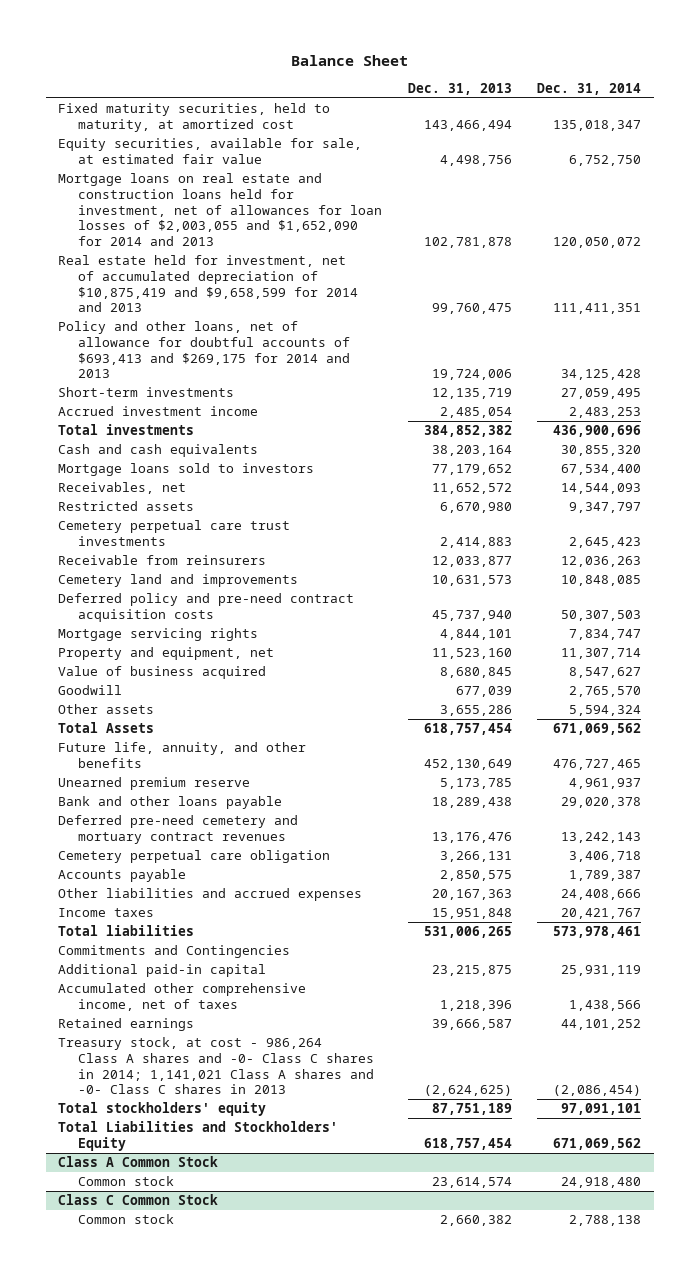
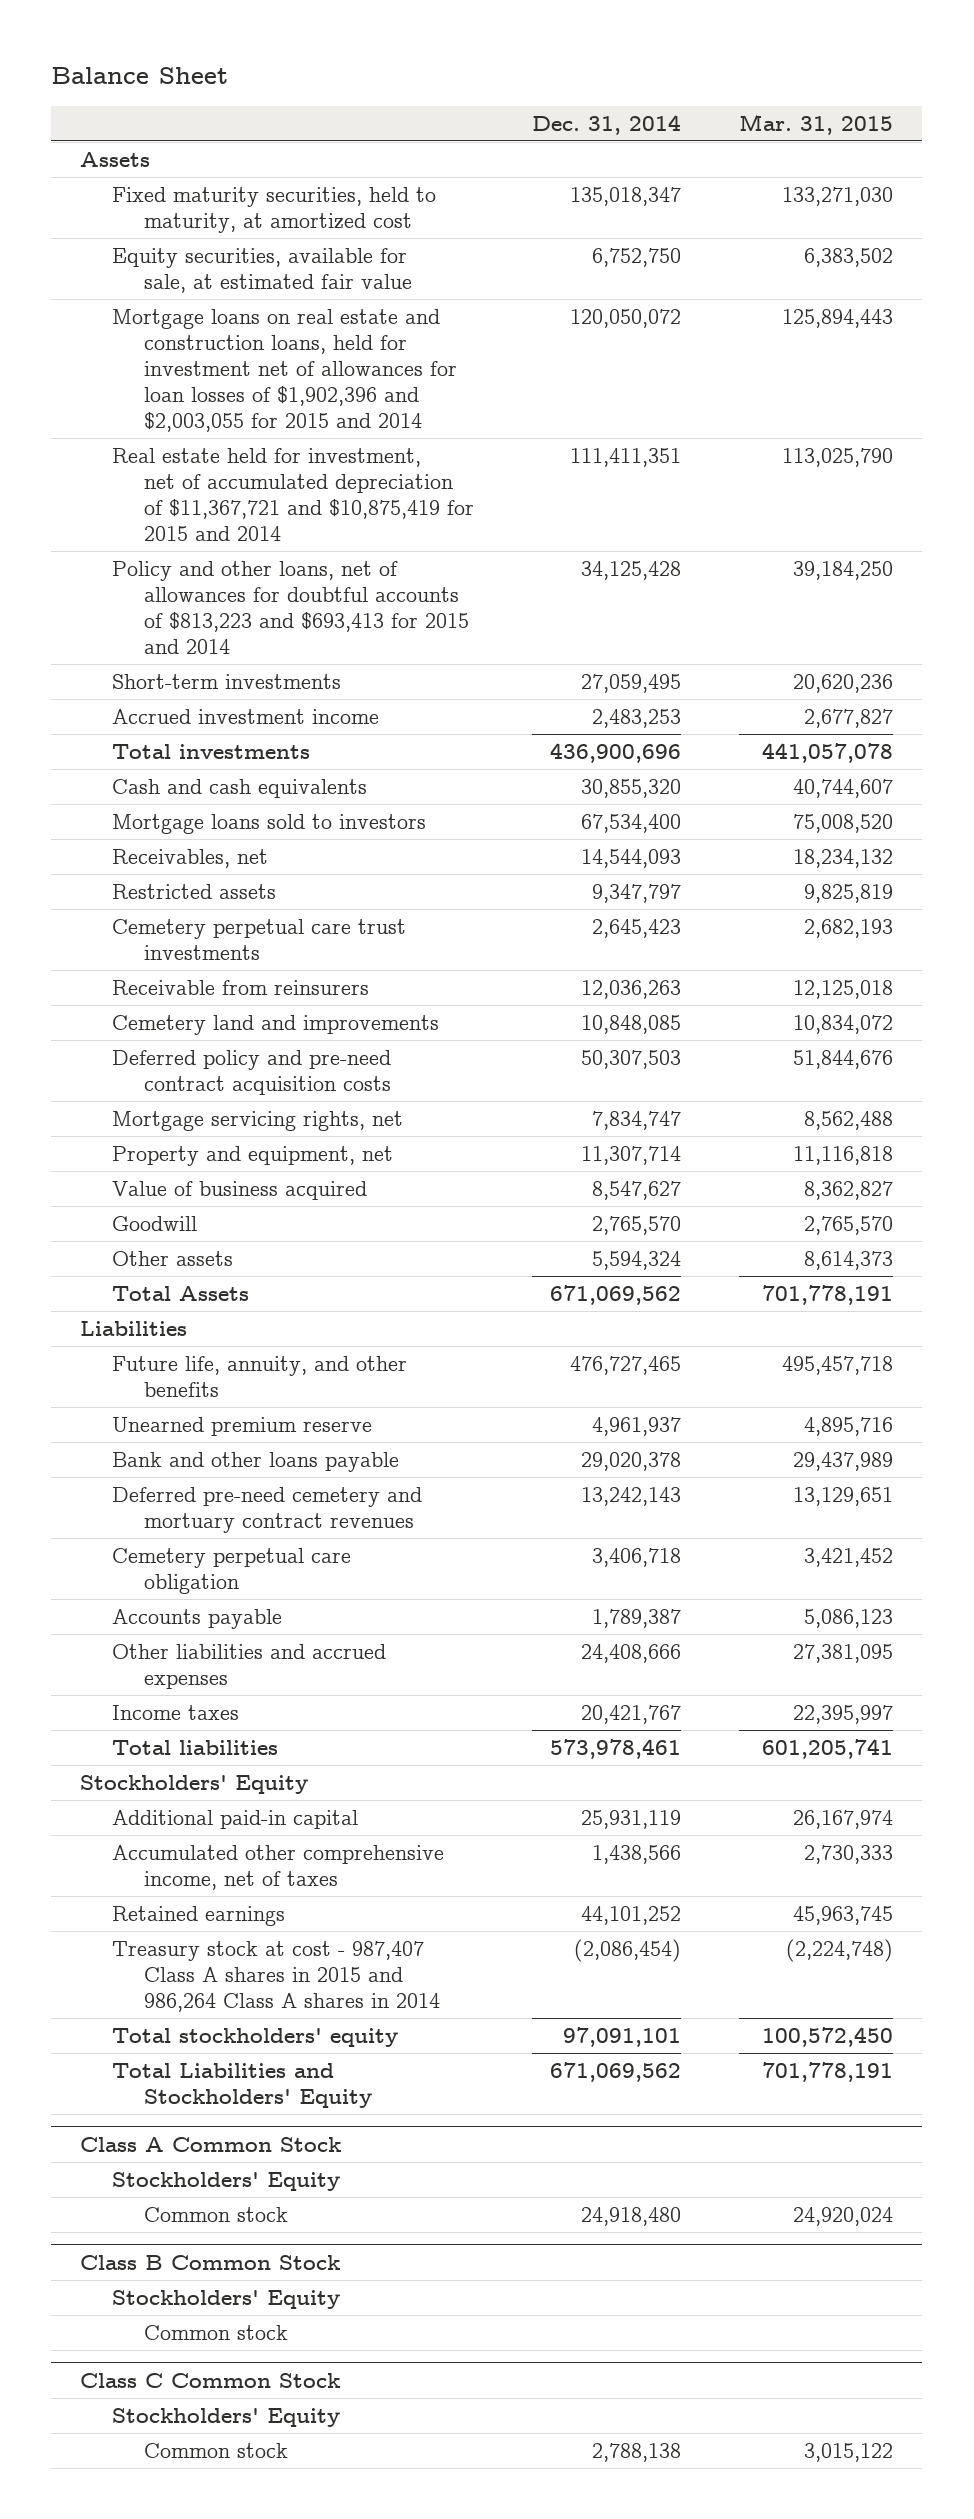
[407,83,512,96] Dec. 31, 2013 -> none
none -> [739,113,894,135] Mar. 31, 2015
none -> [80,151,151,167] Assets
[58,173,383,247] Mortgage loans on real estate and construction loans held for investment, net of allowances for loan losses of $2,003,055 and $1,652,090 for 2014 and 2013 -> [111,308,457,432] Mortgage loans on real estate and construction loans, held for investment net of allowances for loan losses of $1,902,396 and $2,003,055 for 2015 and 2014
[58,255,359,313] Real estate held for investment, net of accumulated depreciation of $10,875,419 and $9,658,599 for 2014 and 2013 -> [111,447,474,541] Real estate held for investment, net of accumulated depreciation of $11,367,721 and $10,875,419 for 2015 and 2014
[58,321,351,379] Policy and other loans, net of allowance for doubtful accounts of $693,413 and $269,175 for 2014 and 2013 -> [111,560,469,654] Policy and other loans, net of allowances for doubtful accounts of $813,223 and $693,413 for 2015 and 2014
[58,628,259,642] Mortgage servicing rights -> [111,1110,403,1131] Mortgage servicing rights, net
none -> [80,1320,188,1336] Liabilities
[58,945,291,959] Commitments and Contingencies -> none
none -> [80,1774,309,1794] Stockholders' Equity
[58,1037,375,1095] Treasury stock, at cost - 986,264 Class A shares and -0- Class C shares in 2014; 1,141,021 Class A shares and -0- Class C shares in 2013 -> [111,1940,440,2012] Treasury stock at cost - 987,407 Class A shares in 2015 and 986,264 Class A shares in 2014
none -> [111,2171,340,2191] Stockholders' Equity
none -> [80,2254,342,2270] Class B Common Stock
none -> [111,2289,340,2309] Stockholders' Equity
none -> [143,2324,288,2340] Common stock
none -> [111,2407,340,2427] Stockholders' Equity

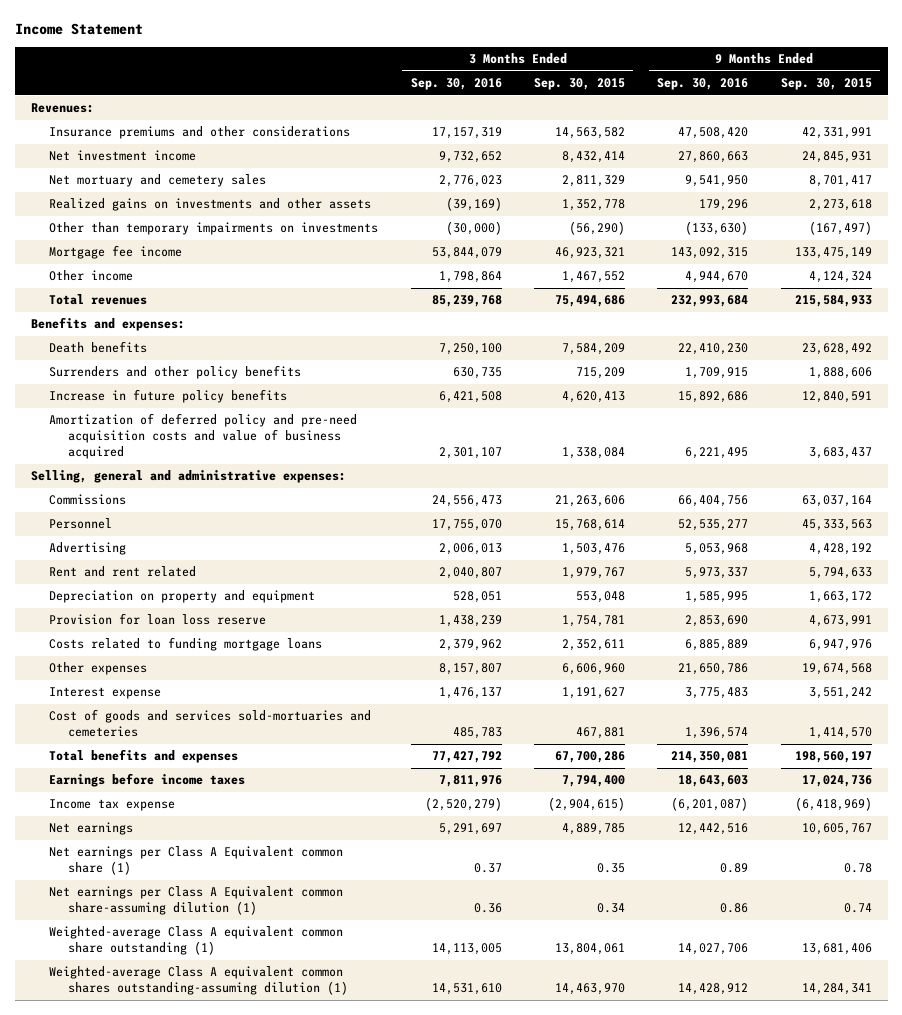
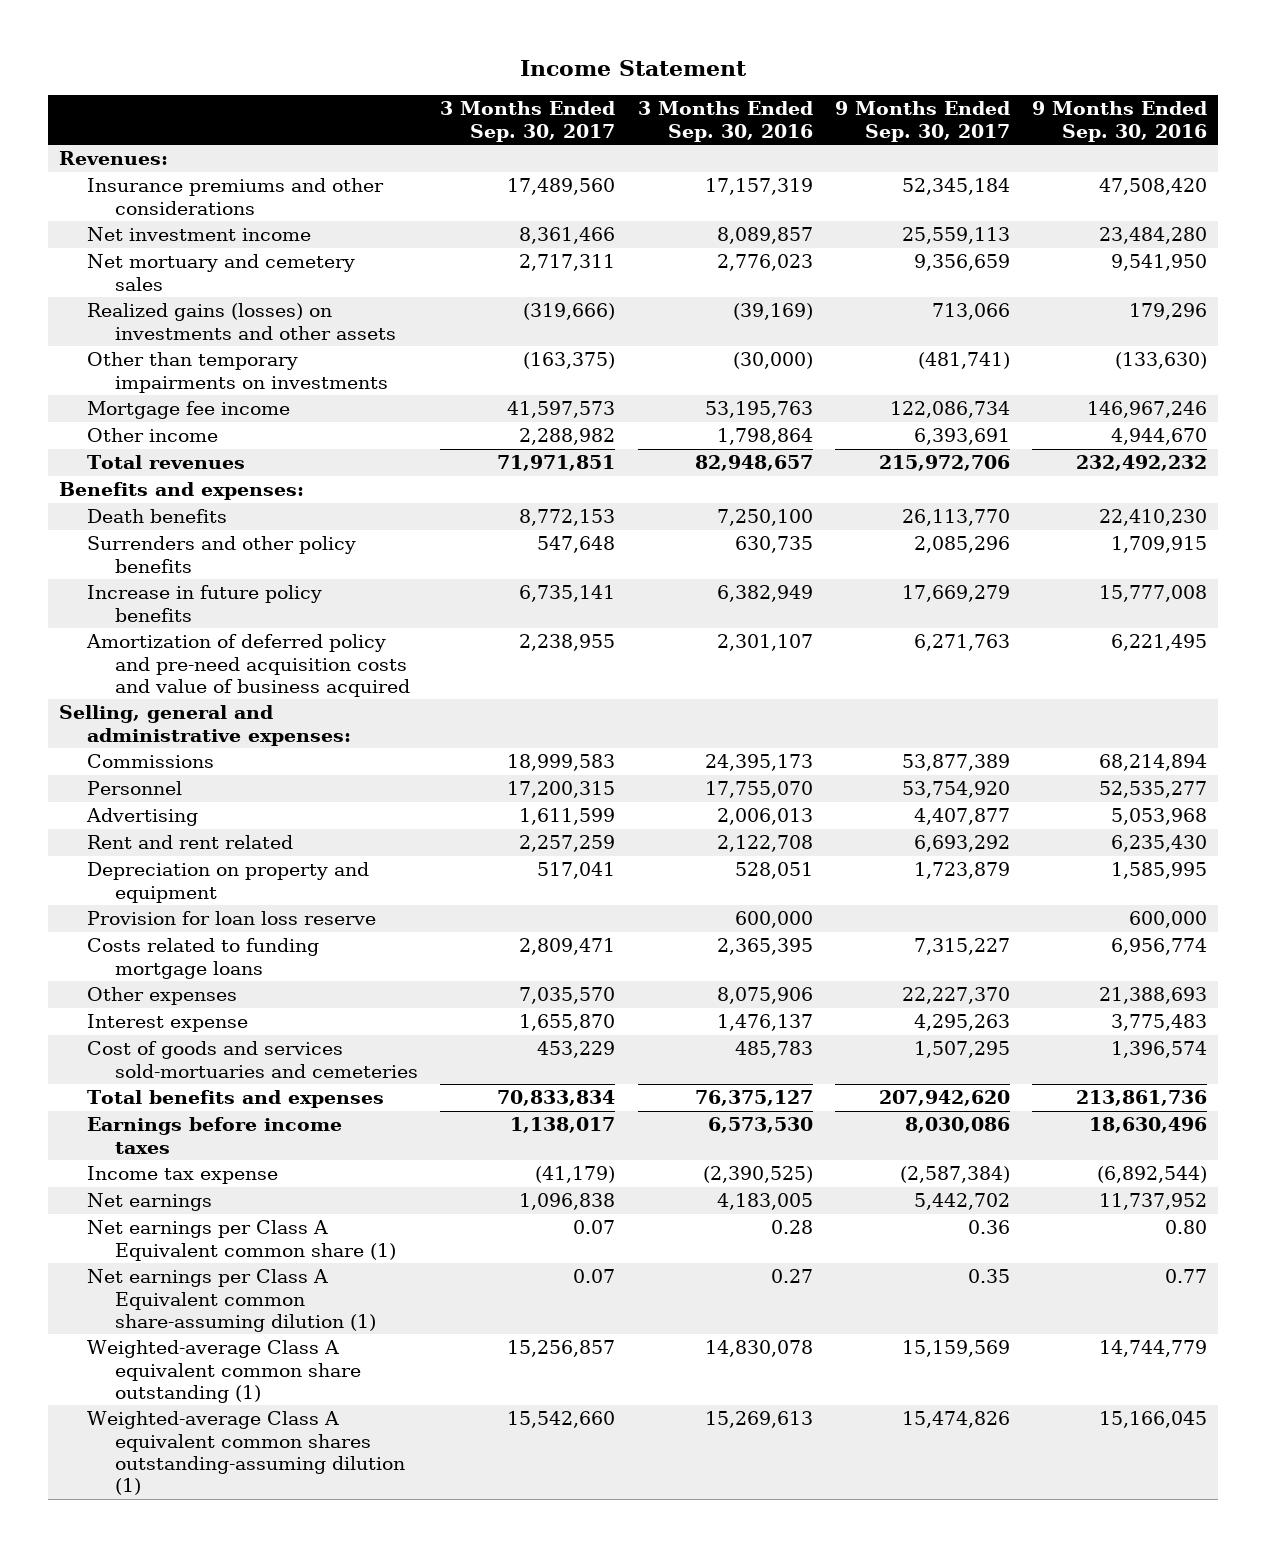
[533,78,625,91] Sep. 30, 2015 -> none
[780,78,872,91] Sep. 30, 2015 -> none
none -> [440,101,616,142] 3 Months Ended Sep. 30, 2017
none -> [834,101,1010,142] 9 Months Ended Sep. 30, 2017
[438,151,502,164] 9,732,652 -> [716,227,813,245] 8,089,857
[678,151,749,164] 27,860,663 -> [1099,227,1208,245] 23,484,280
[49,198,372,212] Realized gains on investments and other assets -> [86,303,397,340] Realized gains (losses) on investments and other assets
[431,247,502,260] 53,844,079 -> [704,401,813,419] 53,195,763
[671,247,749,260] 143,092,315 -> [1087,401,1208,419] 146,967,246
[431,295,502,308] 85,239,768 -> [694,455,813,472] 82,948,657
[671,295,749,308] 232,993,684 -> [1076,455,1208,472] 232,492,232
[438,391,502,404] 6,421,508 -> [716,585,813,603] 6,382,949
[678,391,749,404] 15,892,686 -> [1099,585,1208,603] 15,777,008
[431,495,502,508] 24,556,473 -> [704,754,813,772] 24,395,173
[678,495,749,508] 66,404,756 -> [1099,754,1208,772] 68,214,894
[438,567,502,580] 2,040,807 -> [716,835,813,853] 2,122,708
[685,567,749,580] 5,973,337 -> [1111,835,1208,853] 6,235,430
[438,615,502,628] 1,438,239 -> [734,911,813,929] 600,000
[685,615,749,628] 2,853,690 -> [1129,911,1208,929] 600,000
[438,639,502,652] 2,379,962 -> [716,938,813,956] 2,365,395
[685,639,749,652] 6,885,889 -> [1111,938,1208,956] 6,956,774
[438,663,502,676] 8,157,807 -> [716,987,813,1005] 8,075,906
[678,663,749,676] 21,650,786 -> [1099,987,1208,1005] 21,388,693
[431,751,502,764] 77,427,792 -> [694,1090,813,1107] 76,375,127
[671,751,749,764] 214,350,081 -> [1076,1090,1208,1107] 213,861,736
[438,775,502,788] 7,811,976 -> [707,1117,813,1134] 6,573,530
[678,775,749,788] 18,643,603 -> [1089,1117,1208,1134] 18,630,496
[424,797,502,812] (2,520,279) -> [702,1166,813,1184] (2,390,525)
[671,797,749,812] (6,201,087) -> [1097,1166,1208,1184] (6,892,544)
[438,823,502,836] 5,291,697 -> [716,1193,813,1211] 4,183,005
[678,823,749,836] 12,442,516 -> [1099,1193,1208,1211] 11,737,952
[473,863,502,874] 0.37 -> [770,1220,813,1235] 0.28
[720,863,749,874] 0.89 -> [1165,1220,1208,1235] 0.80
[473,903,502,914] 0.36 -> [770,1269,813,1284] 0.27
[720,903,749,914] 0.86 -> [1165,1269,1208,1284] 0.77
[431,943,502,956] 14,113,005 -> [704,1340,813,1358] 14,830,078
[678,943,749,956] 14,027,706 -> [1099,1340,1208,1358] 14,744,779
[431,983,502,996] 14,531,610 -> [704,1411,813,1429] 15,269,613
[678,983,749,996] 14,428,912 -> [1099,1411,1208,1429] 15,166,045

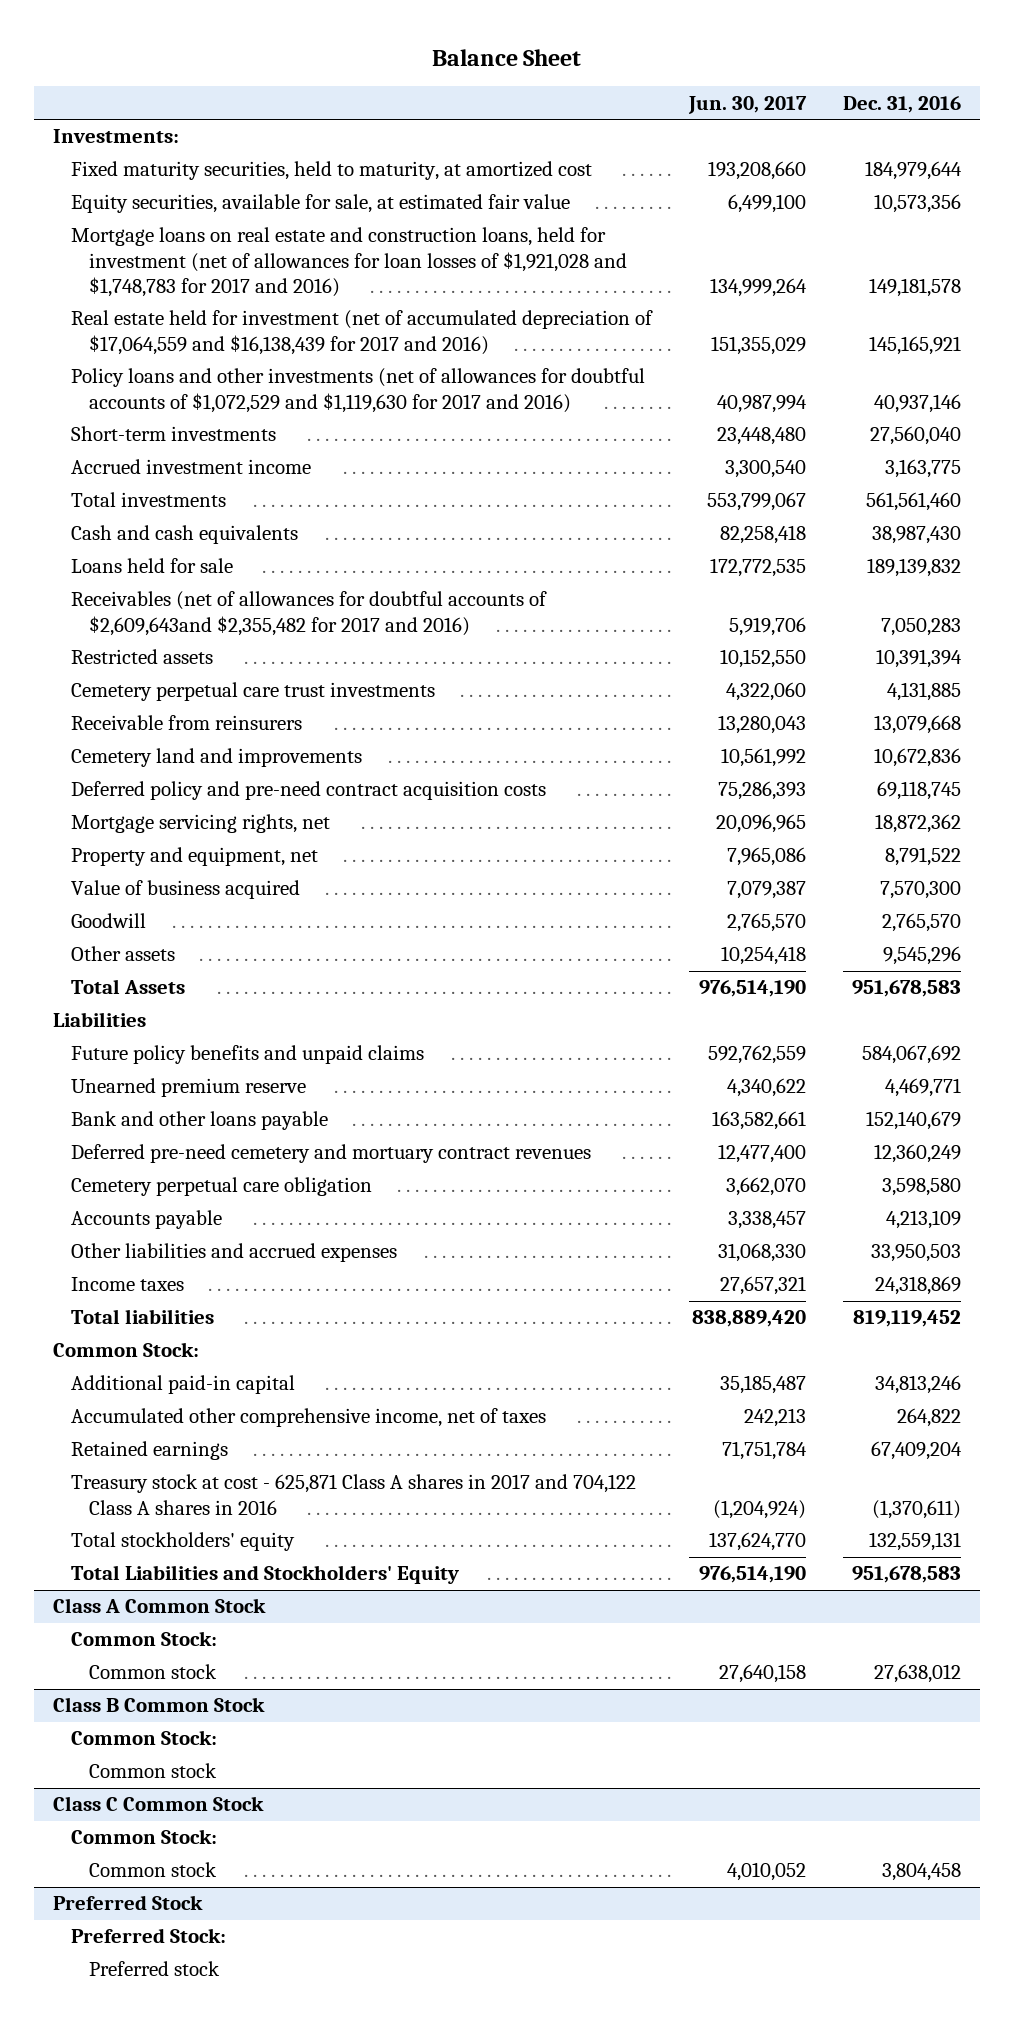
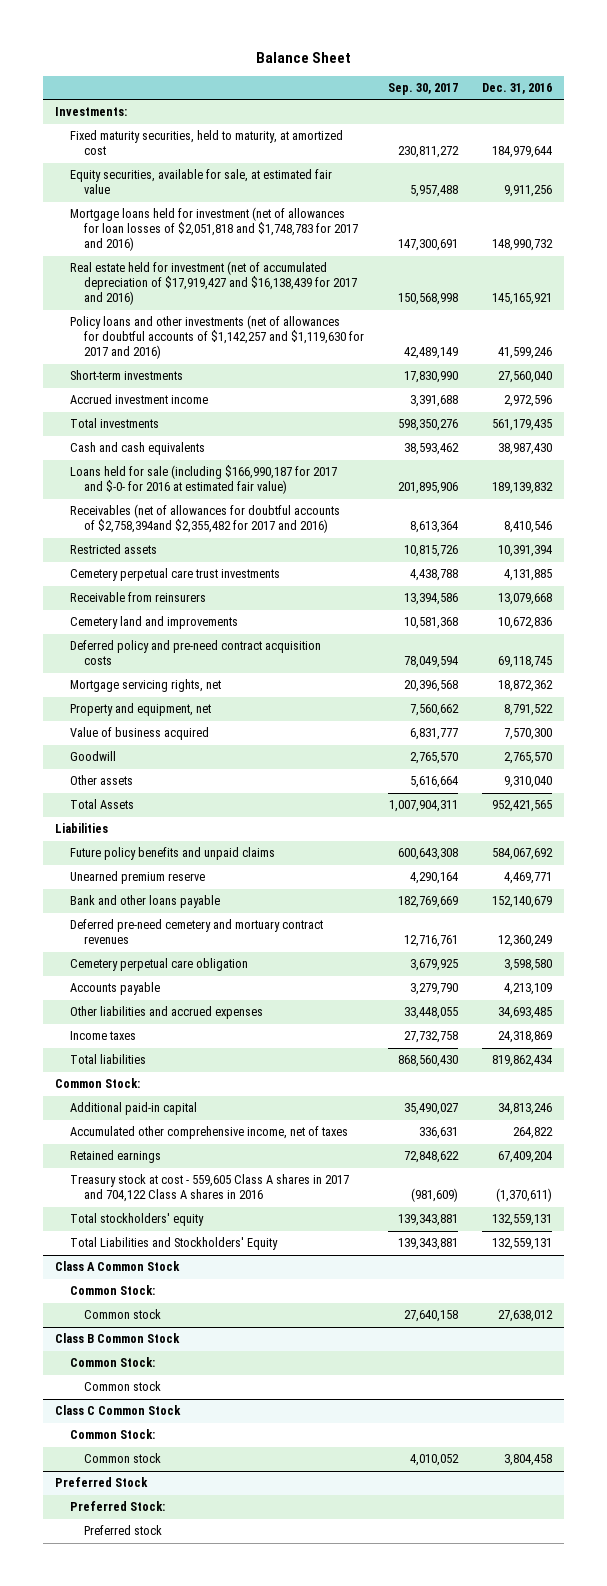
[688,95,808,114] Jun. 30, 2017 -> none
none -> [387,82,458,95] Sep. 30, 2017
[874,194,962,214] 10,573,356 -> [503,185,552,198] 9,911,256
[71,227,628,297] Mortgage loans on real estate and construction loans, held for investment (net of allowances for loan losses of $1,921,028 and $1,748,783 for 2017 and 2016) -> [69,207,358,252] Mortgage loans held for investment (net of allowances for loan losses of $2,051,818 and $1,748,783 for 2017 and 2016)
[869,277,962,297] 149,181,578 -> [491,239,553,252] 148,990,732
[71,310,654,355] Real estate held for investment (net of accumulated depreciation of $17,064,559 and $16,138,439 for 2017 and 2016) -> [69,261,357,306] Real estate held for investment (net of accumulated depreciation of $17,919,427 and $16,138,439 for 2017 and 2016)
[71,368,646,413] Policy loans and other investments (net of allowances for doubtful accounts of $1,072,529 and $1,119,630 for 2017 and 2016) -> [69,315,364,360] Policy loans and other investments (net of allowances for doubtful accounts of $1,142,257 and $1,119,630 for 2017 and 2016)
[874,393,962,413] 40,937,146 -> [497,347,552,360] 41,599,246
[885,459,962,479] 3,163,775 -> [503,395,552,408] 2,972,596
[866,492,962,512] 561,561,460 -> [491,419,552,432] 561,179,435
[71,558,234,574] Loans held for sale -> [69,465,337,495] Loans held for sale (including $166,990,187 for 2017 and $-0- for 2016 at estimated fair value)
[71,591,548,636] Receivables (net of allowances for doubtful accounts of $2,609,643and $2,355,482 for 2017 and 2016) -> [69,504,340,534] Receivables (net of allowances for doubtful accounts of $2,758,394and $2,355,482 for 2017 and 2016)
[881,617,962,636] 7,050,283 -> [503,521,552,534] 8,410,546
[883,946,962,966] 9,545,296 -> [503,776,552,789] 9,310,040
[852,980,962,998] 951,678,583 -> [491,800,552,813] 952,421,565
[871,1244,962,1263] 33,950,503 -> [497,1007,552,1020] 34,693,485
[853,1310,962,1328] 819,119,452 -> [491,1055,552,1068] 819,862,434
[71,1474,637,1515] Treasury stock at cost - 625,871 Class A shares in 2017 and 704,122 Class A shares in 2016 -> [69,1174,349,1203] Treasury stock at cost - 559,605 Class A shares in 2017 and 704,122 Class A shares in 2016
[852,1566,962,1584] 951,678,583 -> [491,1238,552,1251] 132,559,131

